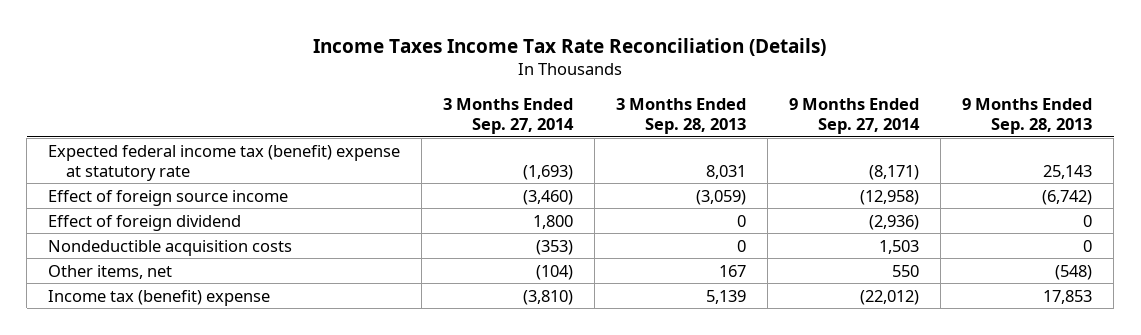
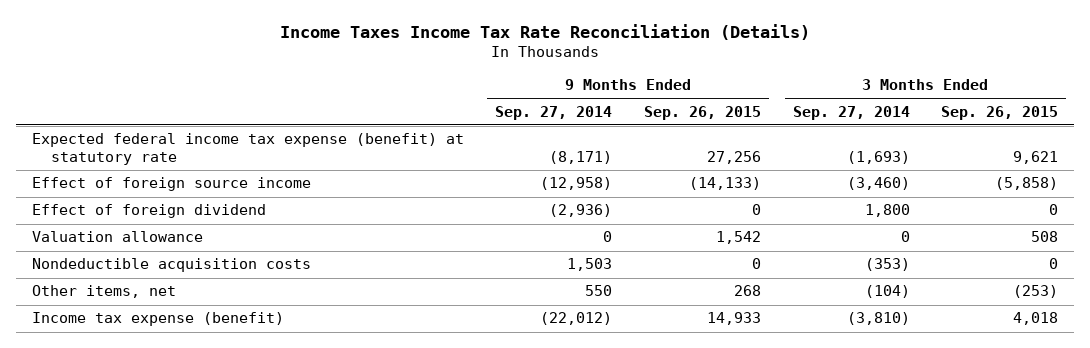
[616,98,747,135] 3 Months Ended Sep. 28, 2013 -> none
[962,98,1093,135] 9 Months Ended Sep. 28, 2013 -> none
none -> [643,105,761,120] Sep. 26, 2015
none -> [941,105,1059,120] Sep. 26, 2015
[48,144,401,181] Expected federal income tax (benefit) expense at statutory rate -> [31,133,464,165] Expected federal income tax expense (benefit) at statutory rate
none -> [31,231,203,243] Valuation allowance
[48,289,271,306] Income tax (benefit) expense -> [31,312,284,327] Income tax expense (benefit)

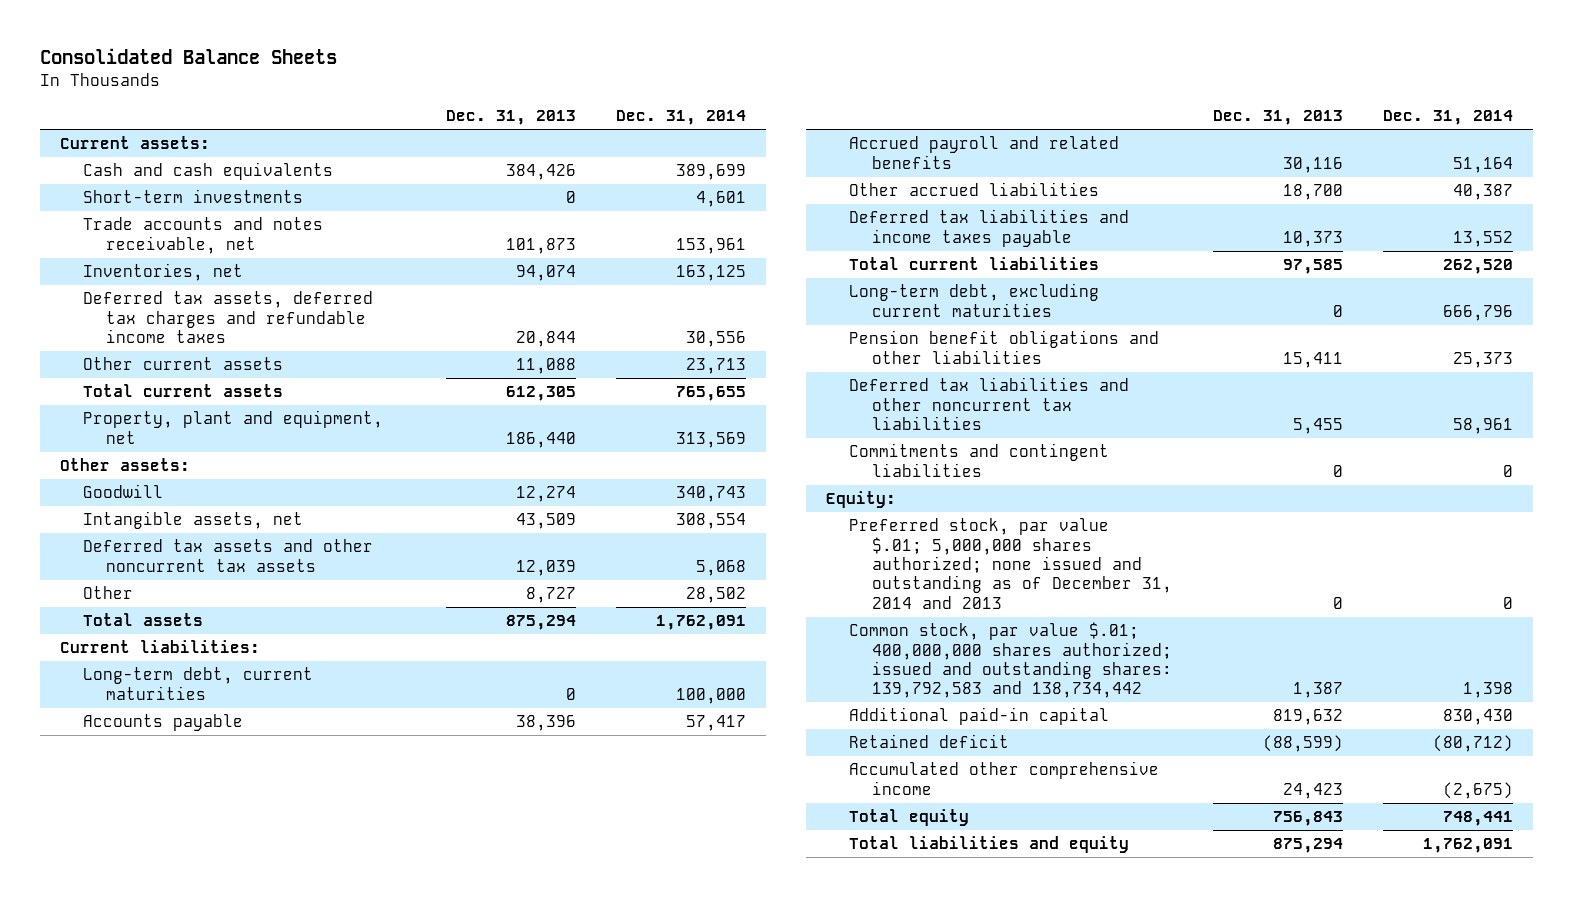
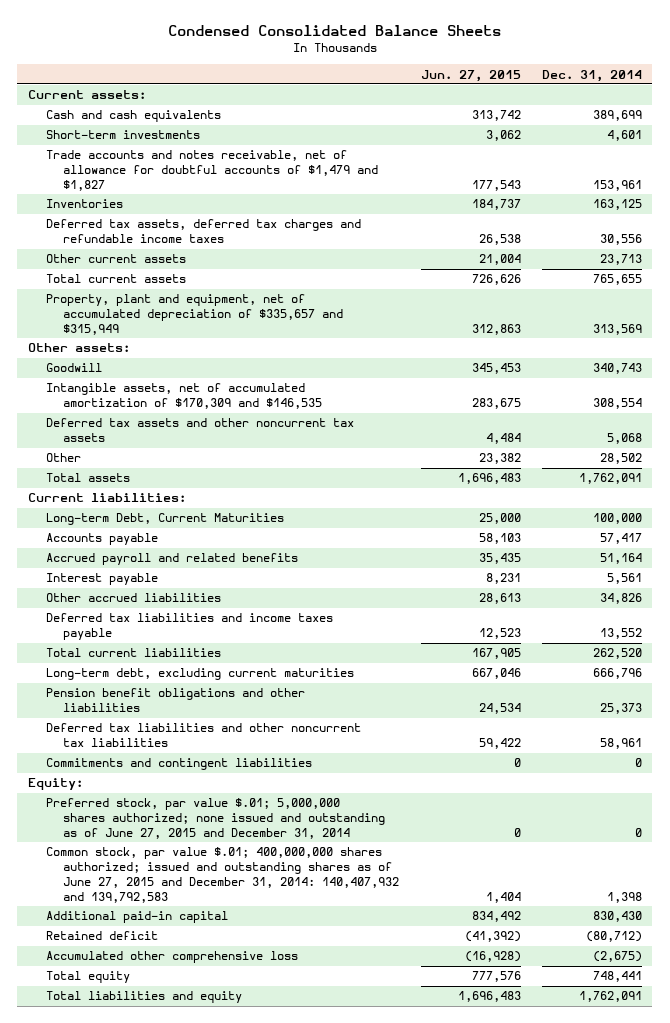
[39,48,337,65] Consolidated Balance Sheets -> [167,24,501,36] Condensed Consolidated Balance Sheets
[445,110,576,126] Dec. 31, 2013 -> none
none -> [420,69,521,82] Jun. 27, 2015
[82,217,323,254] Trade accounts and notes receivable, net -> [45,150,379,192] Trade accounts and notes receivable, net of allowance for doubtful accounts of $1,479 and $1,827
[82,263,243,282] Inventories, net -> [45,199,123,209] Inventories
[82,410,383,444] Property, plant and equipment, net -> [45,294,344,336] Property, plant and equipment, net of accumulated depreciation of $335,657 and $315,949
[82,511,303,530] Intangible assets, net -> [45,383,323,410] Intangible assets, net of accumulated amortization of $170,309 and $146,535
[82,667,313,700] Long-term debt, current maturities -> [45,513,284,526] Long-term Debt, Current Maturities
none -> [45,573,158,586] Interest payable
[1452,184,1513,201] 40,387 -> [599,593,642,605] 34,826
[849,518,1173,609] Preferred stock, par value $.01; 5,000,000 shares authorized; none issued and outstanding as of December 31, 2014 and 2013 -> [45,798,386,840] Preferred stock, par value $.01; 5,000,000 shares authorized; none issued and outstanding as of June 27, 2015 and December 31, 2014
[849,622,1173,699] Common stock, par value $.01; 400,000,000 shares authorized; issued and outstanding shares: 139,792,583 and 138,734,442 -> [45,847,400,904] Common stock, par value $.01; 400,000,000 shares authorized; issued and outstanding shares as of June 27, 2015 and December 31, 2014: 140,407,932 and 139,792,583
[849,761,1160,795] Accumulated other comprehensive income -> [45,951,298,964] Accumulated other comprehensive loss

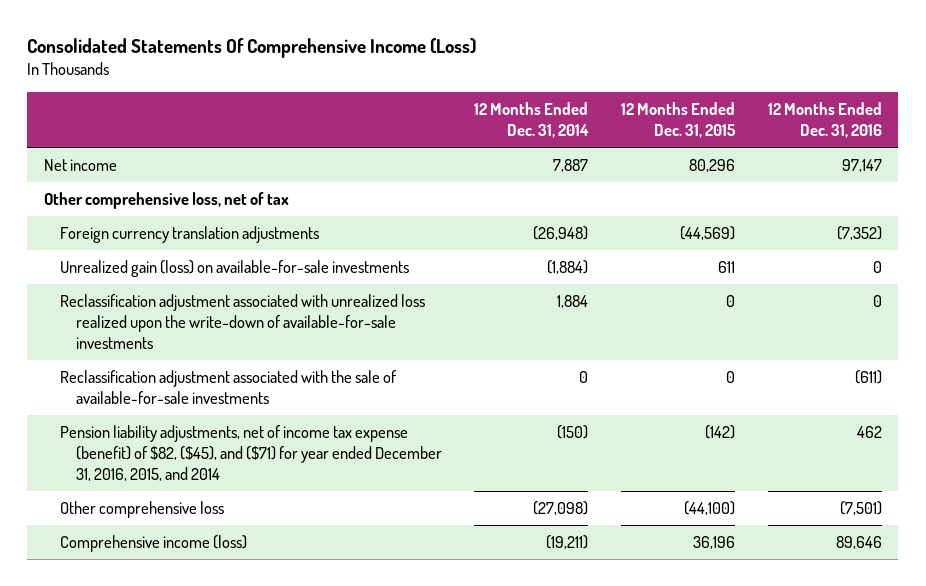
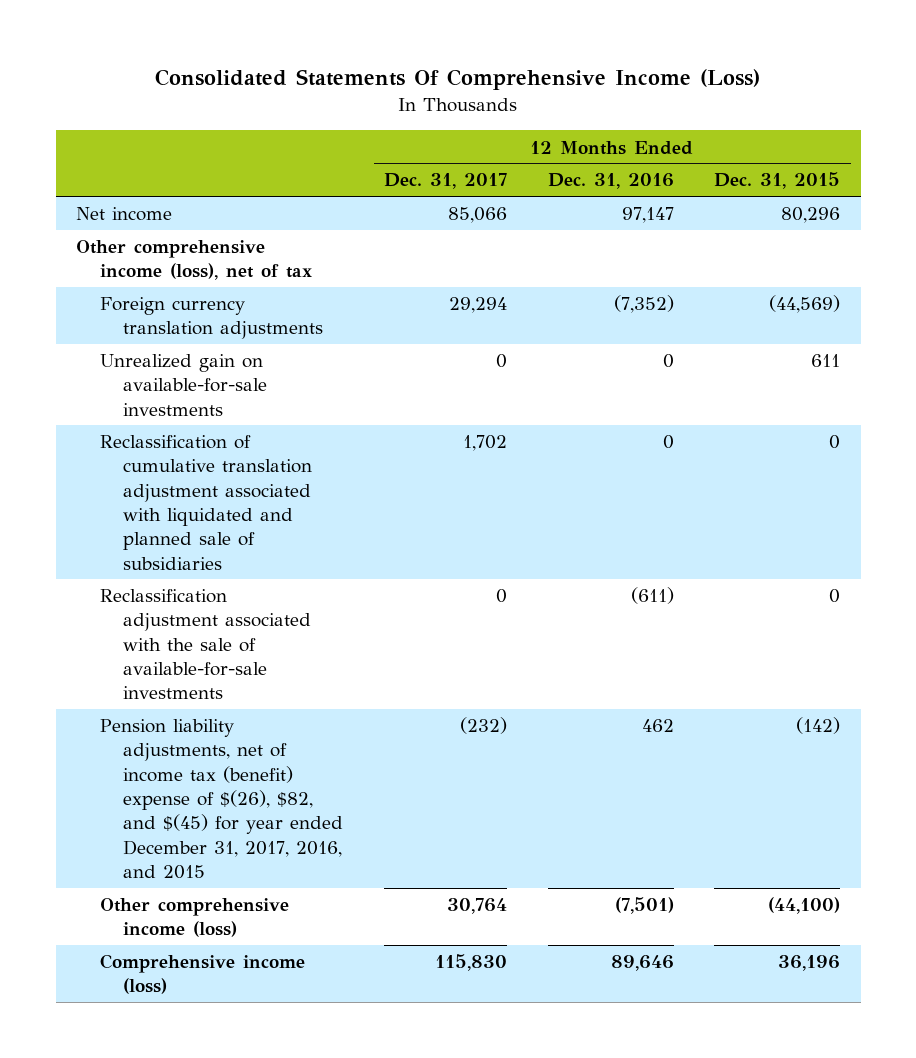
[474,102,590,139] 12 Months Ended Dec. 31, 2014 -> none
none -> [383,173,507,190] Dec. 31, 2017
[43,192,289,210] Other comprehensive loss, net of tax -> [75,240,312,281] Other comprehensive income (loss), net of tax
[59,294,425,350] Reclassification adjustment associated with unrealized loss realized upon the write-down of available-for-sale investments -> none
[59,260,409,278] Unrealized gain (loss) on available-for-sale investments -> [99,354,268,416] Unrealized gain on available-for-sale investments
none -> [99,435,313,570] Reclassification of cumulative translation adjustment associated with liquidated and planned sale of subsidiaries
[59,425,442,482] Pension liability adjustments, net of income tax expense (benefit) of $82, ($45), and ($71) for year ended December 31, 2016, 2015, and 2014 -> [99,719,344,879] Pension liability adjustments, net of income tax (benefit) expense of $(26), $82, and $(45) for year ended December 31, 2017, 2016, and 2015
[59,501,224,519] Other comprehensive loss -> [99,898,289,938] Other comprehensive income (loss)

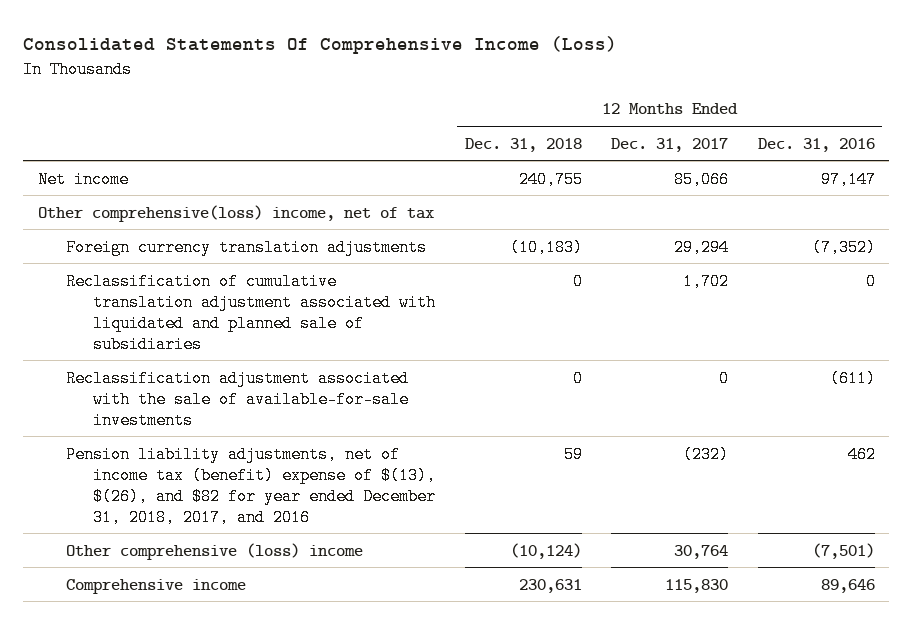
[714,172,841,190] Dec. 31, 2015 -> none
none -> [464,137,582,152] Dec. 31, 2018
[75,240,312,281] Other comprehensive income (loss), net of tax -> [38,204,435,222] Other comprehensive(loss) income, net of tax
[99,354,268,416] Unrealized gain on available-for-sale investments -> none
[99,719,344,879] Pension liability adjustments, net of income tax (benefit) expense of $(26), $82, and $(45) for year ended December 31, 2017, 2016, and 2015 -> [65,445,437,526] Pension liability adjustments, net of income tax (benefit) expense of $(13), $(26), and $82 for year ended December 31, 2018, 2017, and 2016
[99,898,289,938] Other comprehensive income (loss) -> [65,542,363,560] Other comprehensive (loss) income
[99,954,305,995] Comprehensive income (loss) -> [65,578,246,594] Comprehensive income

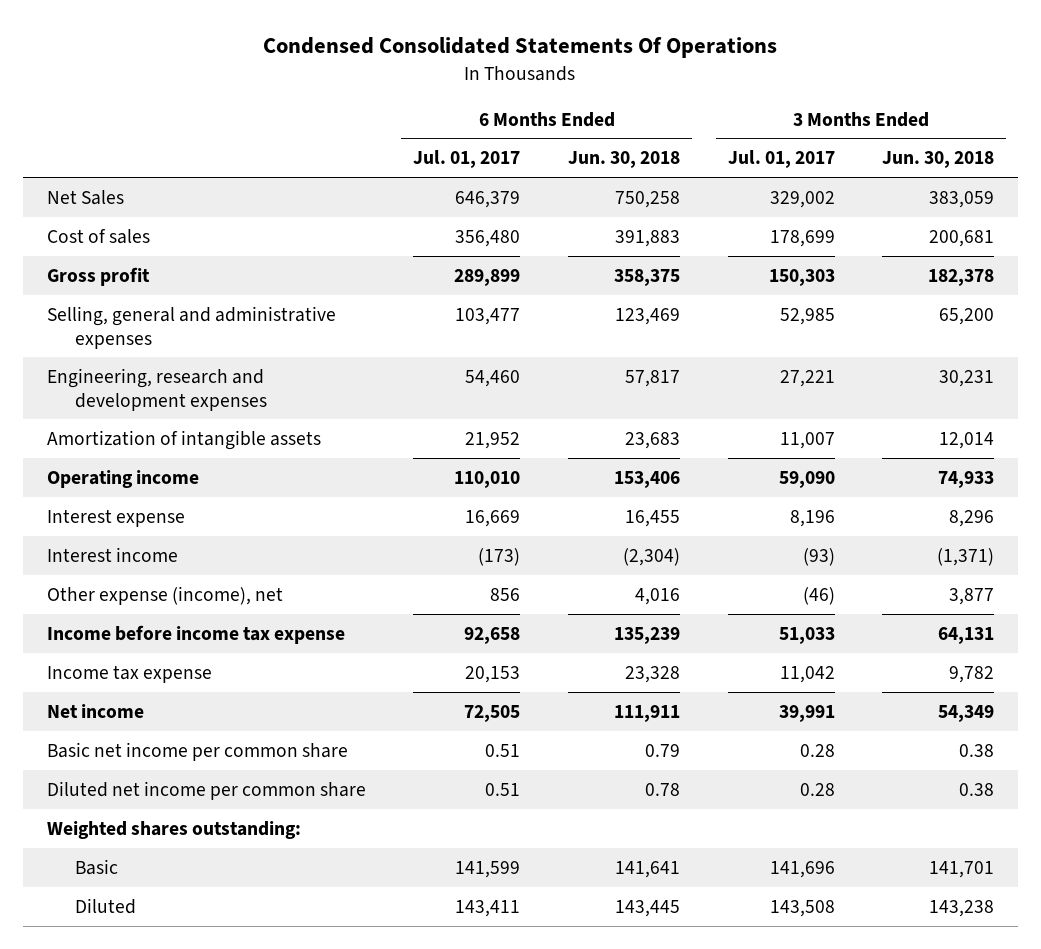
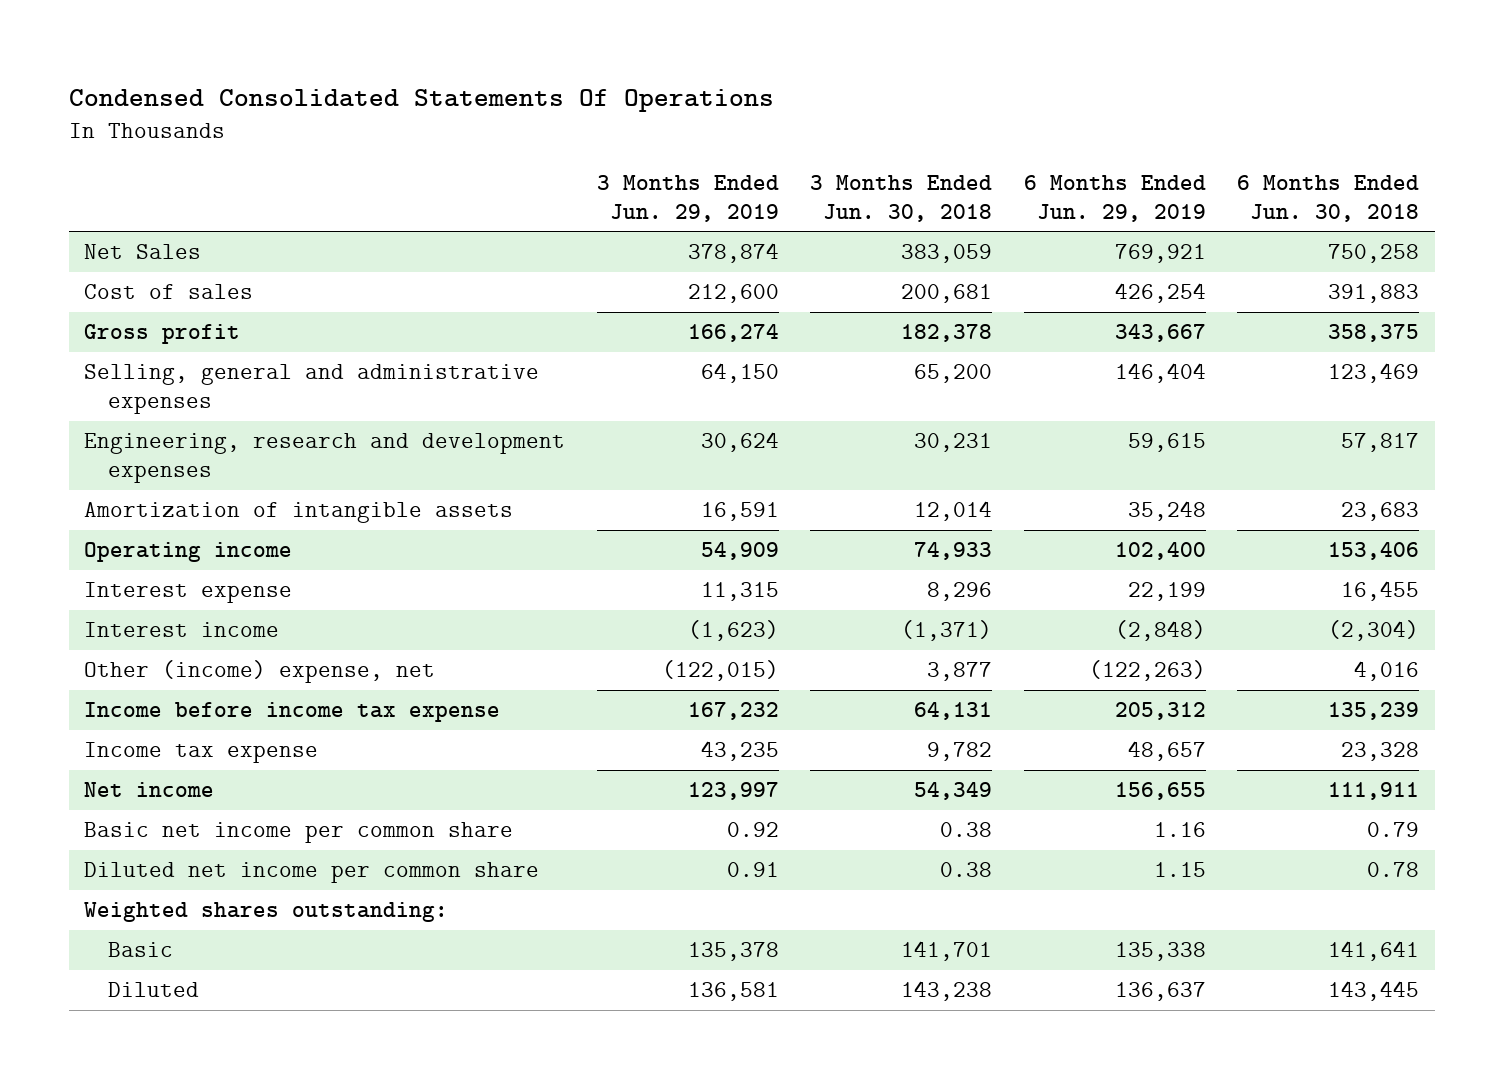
[413,150,521,169] Jul. 01, 2017 -> none
[727,150,835,169] Jul. 01, 2017 -> none
none -> [596,174,779,222] 3 Months Ended Jun. 29, 2019
none -> [1023,174,1206,222] 6 Months Ended Jun. 29, 2019
[46,585,283,605] Other expense (income), net -> [84,660,436,684] Other (income) expense, net

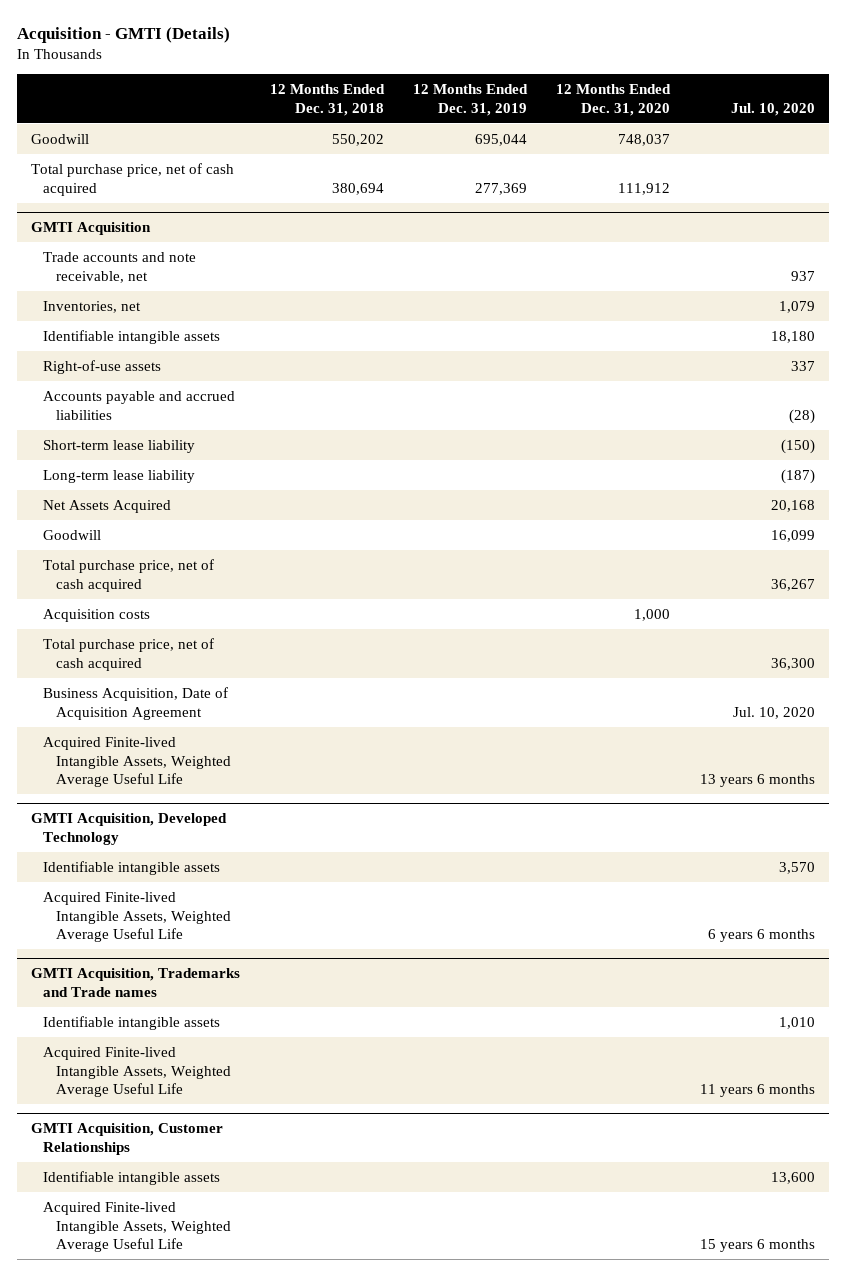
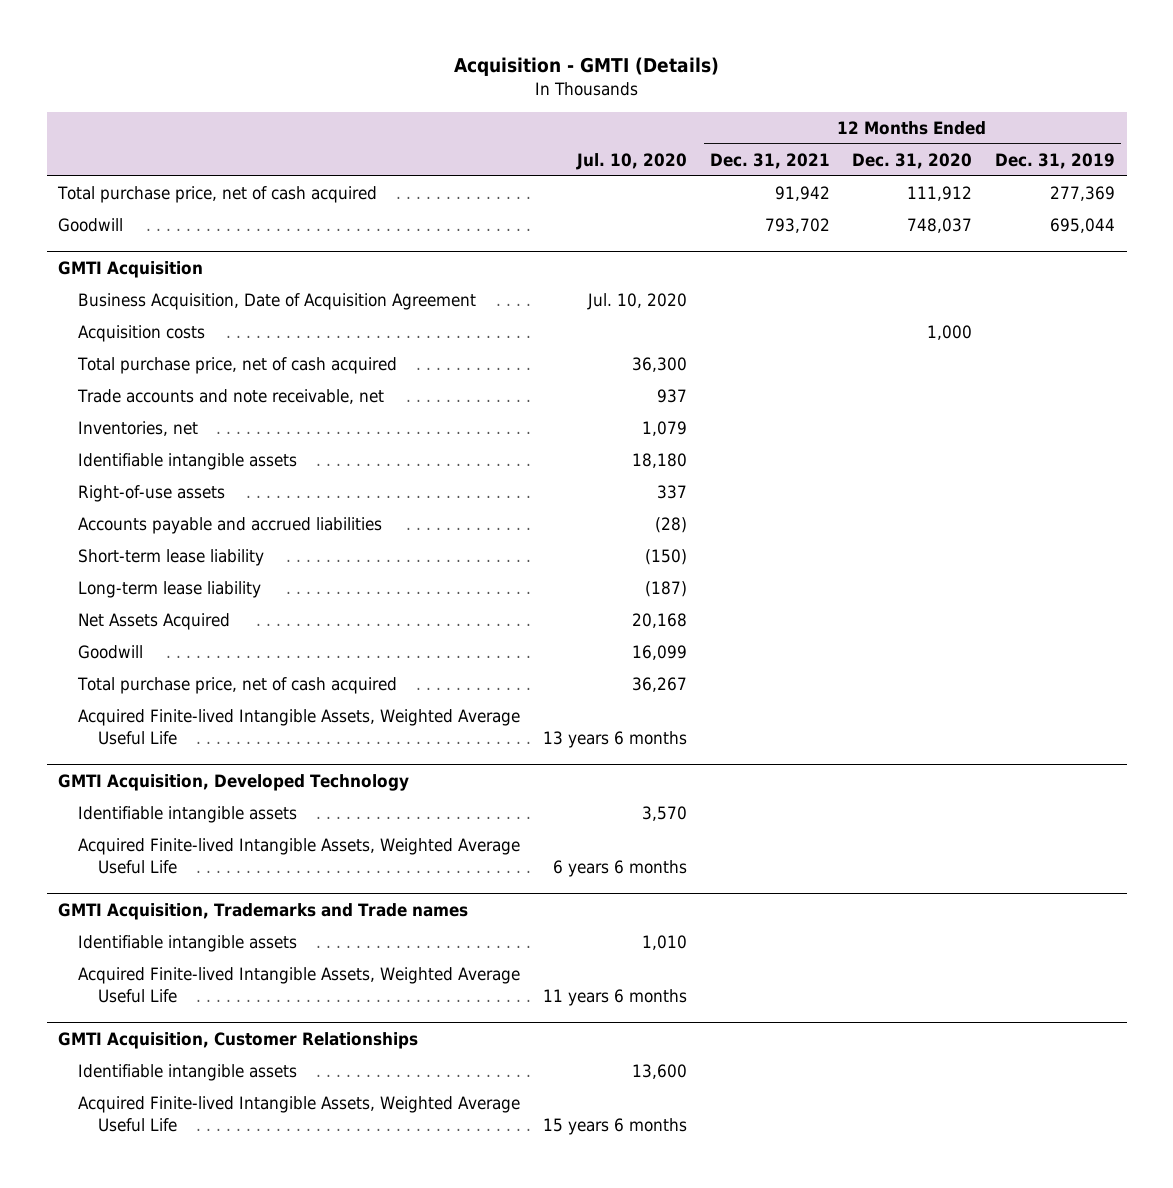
[269,83,385,116] 12 Months Ended Dec. 31, 2018 -> none
none -> [709,152,830,169] Dec. 31, 2021
[31,133,90,144] Goodwill -> [57,218,123,233] Goodwill
[43,686,229,720] Business Acquisition, Date of Acquisition Agreement -> [78,293,477,311] Business Acquisition, Date of Acquisition Agreement
[43,608,151,622] Acquisition costs -> [78,325,206,343] Acquisition costs
[43,637,215,671] Total purchase price, net of cash acquired -> [77,357,398,375] Total purchase price, net of cash acquired

